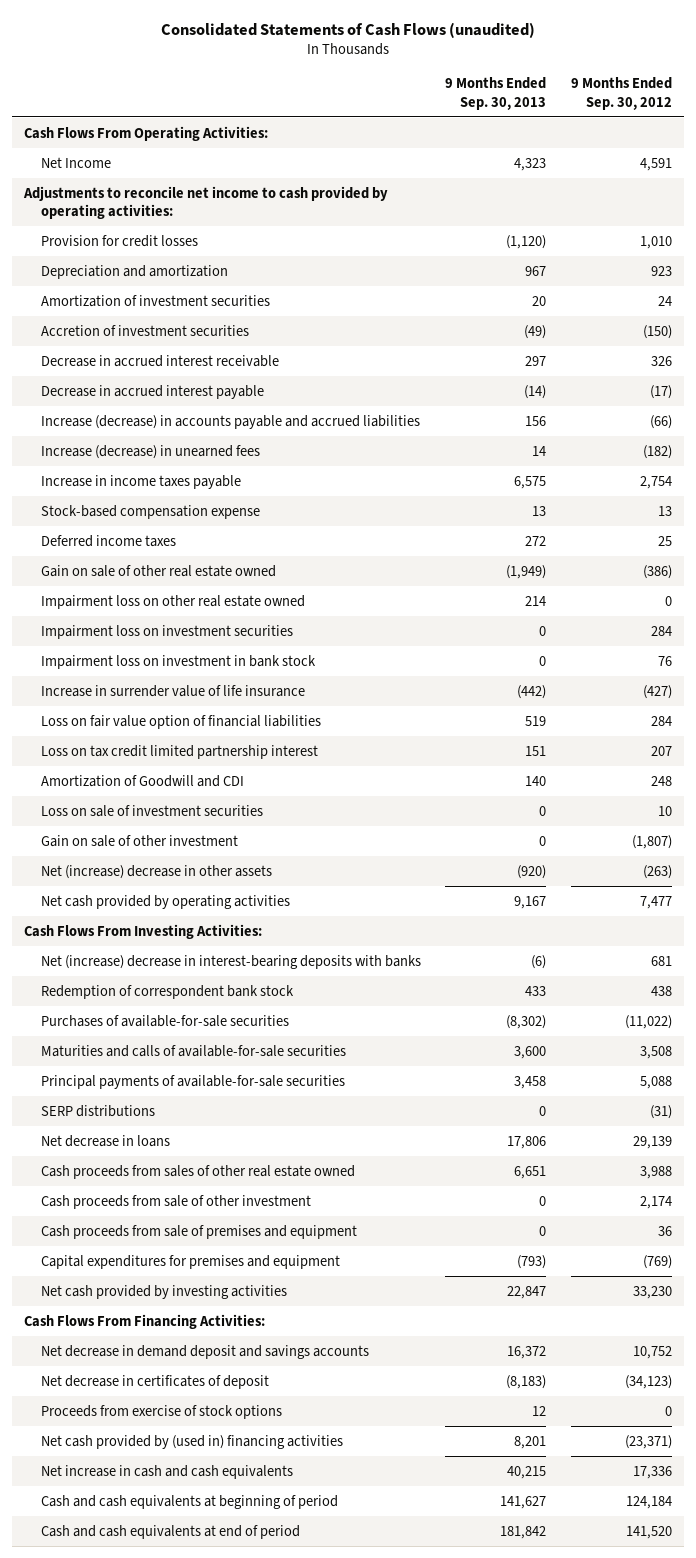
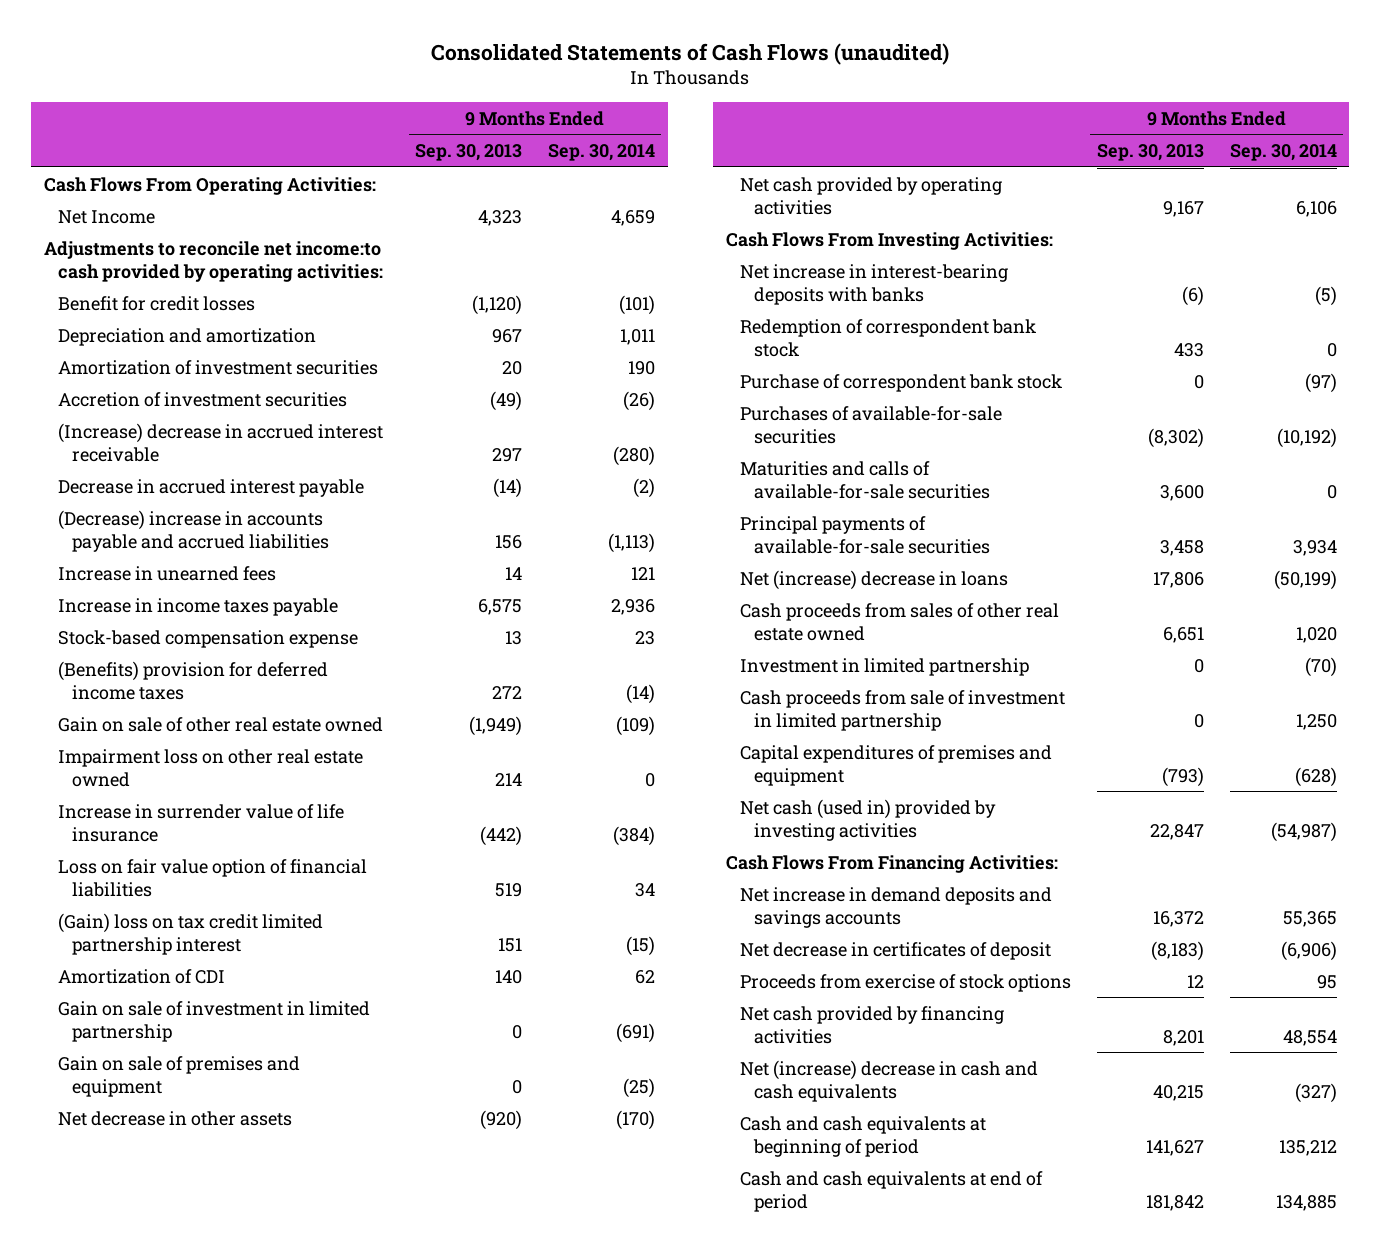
[570,77,672,110] 9 Months Ended Sep. 30, 2012 -> none
none -> [547,144,655,162] Sep. 30, 2014
[23,185,389,220] Adjustments to reconcile net income to cash provided by operating activities: -> [44,240,384,282] Adjustments to reconcile net income:to cash provided by operating activities:
[41,234,199,247] Provision for credit losses -> [58,295,256,311] Benefit for credit losses
[41,354,280,367] Decrease in accrued interest receivable -> [58,422,384,462] (Increase) decrease in accrued interest receivable
[41,414,421,429] Increase (decrease) in accounts payable and accrued liabilities -> [58,509,330,552] (Decrease) increase in accounts payable and accrued liabilities
[41,444,261,459] Increase (decrease) in unearned fees -> [58,565,277,581] Increase in unearned fees
[41,534,177,547] Deferred income taxes -> [58,660,329,700] (Benefits) provision for deferred income taxes
[41,624,294,639] Impairment loss on investment securities -> none
[41,654,317,669] Impairment loss on investment in bank stock -> none
[41,804,264,817] Loss on sale of investment securities -> none
[41,744,319,759] Loss on tax credit limited partnership interest -> [58,912,324,955] (Gain) loss on tax credit limited partnership interest
[41,774,245,787] Amortization of Goodwill and CDI -> [58,968,226,984] Amortization of CDI
[41,834,239,847] Gain on sale of other investment -> [58,1000,371,1042] Gain on sale of investment in limited partnership
none -> [58,1055,301,1097] Gain on sale of premises and equipment
[41,864,273,879] Net (increase) decrease in other assets -> [58,1110,293,1126] Net decrease in other assets
[41,954,422,969] Net (increase) decrease in interest-bearing deposits with banks -> [740,263,1009,305] Net increase in interest-bearing deposits with banks
none -> [740,373,1063,392] Purchase of correspondent bank stock
[41,1104,156,1117] SERP distributions -> none
[41,1134,171,1147] Net decrease in loans -> [740,569,1009,590] Net (increase) decrease in loans
[41,1224,358,1239] Cash proceeds from sale of premises and equipment -> none
none -> [740,657,1030,676] Investment in limited partnership
[41,1194,312,1209] Cash proceeds from sale of other investment -> [740,689,1066,731] Cash proceeds from sale of investment in limited partnership
[41,1254,341,1269] Capital expenditures for premises and equipment -> [740,744,1053,786] Capital expenditures of premises and equipment
[41,1284,288,1299] Net cash provided by investing activities -> [740,798,997,841] Net cash (used in) provided by investing activities
[41,1344,370,1359] Net decrease in demand deposit and savings accounts -> [740,886,1053,928] Net increase in demand deposits and savings accounts
[41,1434,344,1449] Net cash provided by (used in) financing activities -> [740,1005,1005,1044] Net cash provided by financing activities
[41,1464,294,1479] Net increase in cash and cash equivalents -> [740,1059,1039,1102] Net (increase) decrease in cash and cash equivalents

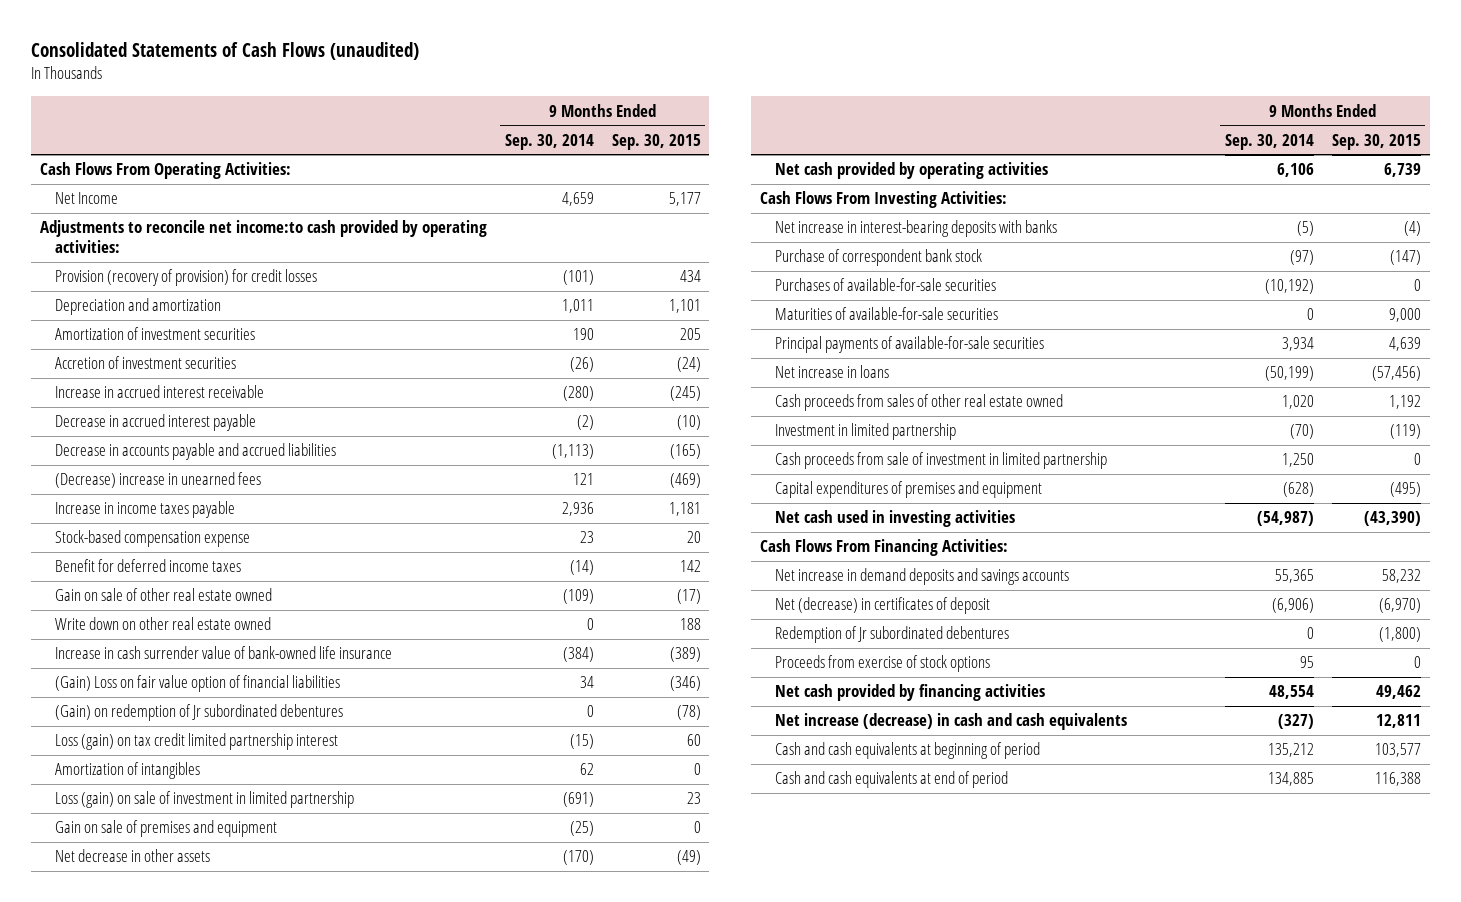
[415,144,523,162] Sep. 30, 2013 -> none
none -> [611,133,701,150] Sep. 30, 2015
[58,295,256,311] Benefit for credit losses -> [54,269,317,287] Provision (recovery of provision) for credit losses
[58,422,384,462] (Increase) decrease in accrued interest receivable -> [54,385,264,399] Increase in accrued interest receivable
[58,509,330,552] (Decrease) increase in accounts payable and accrued liabilities -> [54,443,336,461] Decrease in accounts payable and accrued liabilities
[58,565,277,581] Increase in unearned fees -> [54,472,261,489] (Decrease) increase in unearned fees
[58,660,329,700] (Benefits) provision for deferred income taxes -> [54,559,241,573] Benefit for deferred income taxes
[58,748,364,787] Impairment loss on other real estate owned -> [54,617,271,631] Write down on other real estate owned
[58,803,345,842] Increase in surrender value of life insurance -> [54,646,392,660] Increase in cash surrender value of bank-owned life insurance
[58,858,368,897] Loss on fair value option of financial liabilities -> [54,675,340,693] (Gain) Loss on fair value option of financial liabilities
none -> [54,704,343,722] (Gain) on redemption of Jr subordinated debentures
[58,912,324,955] (Gain) loss on tax credit limited partnership interest -> [54,733,338,751] Loss (gain) on tax credit limited partnership interest
[58,968,226,984] Amortization of CDI -> [54,762,200,780] Amortization of intangibles
[58,1000,371,1042] Gain on sale of investment in limited partnership -> [54,791,354,809] Loss (gain) on sale of investment in limited partnership
[740,318,1037,357] Redemption of correspondent bank stock -> none
[740,460,991,499] Maturities and calls of available-for-sale securities -> [775,307,999,321] Maturities of available-for-sale securities
[740,569,1009,590] Net (increase) decrease in loans -> [775,365,890,379] Net increase in loans
[740,798,997,841] Net cash (used in) provided by investing activities -> [775,510,1016,528] Net cash used in investing activities
[740,941,1052,960] Net decrease in certificates of deposit -> [775,597,991,615] Net (decrease) in certificates of deposit
none -> [775,626,1010,644] Redemption of Jr subordinated debentures
[740,1059,1039,1102] Net (increase) decrease in cash and cash equivalents -> [775,713,1128,731] Net increase (decrease) in cash and cash equivalents

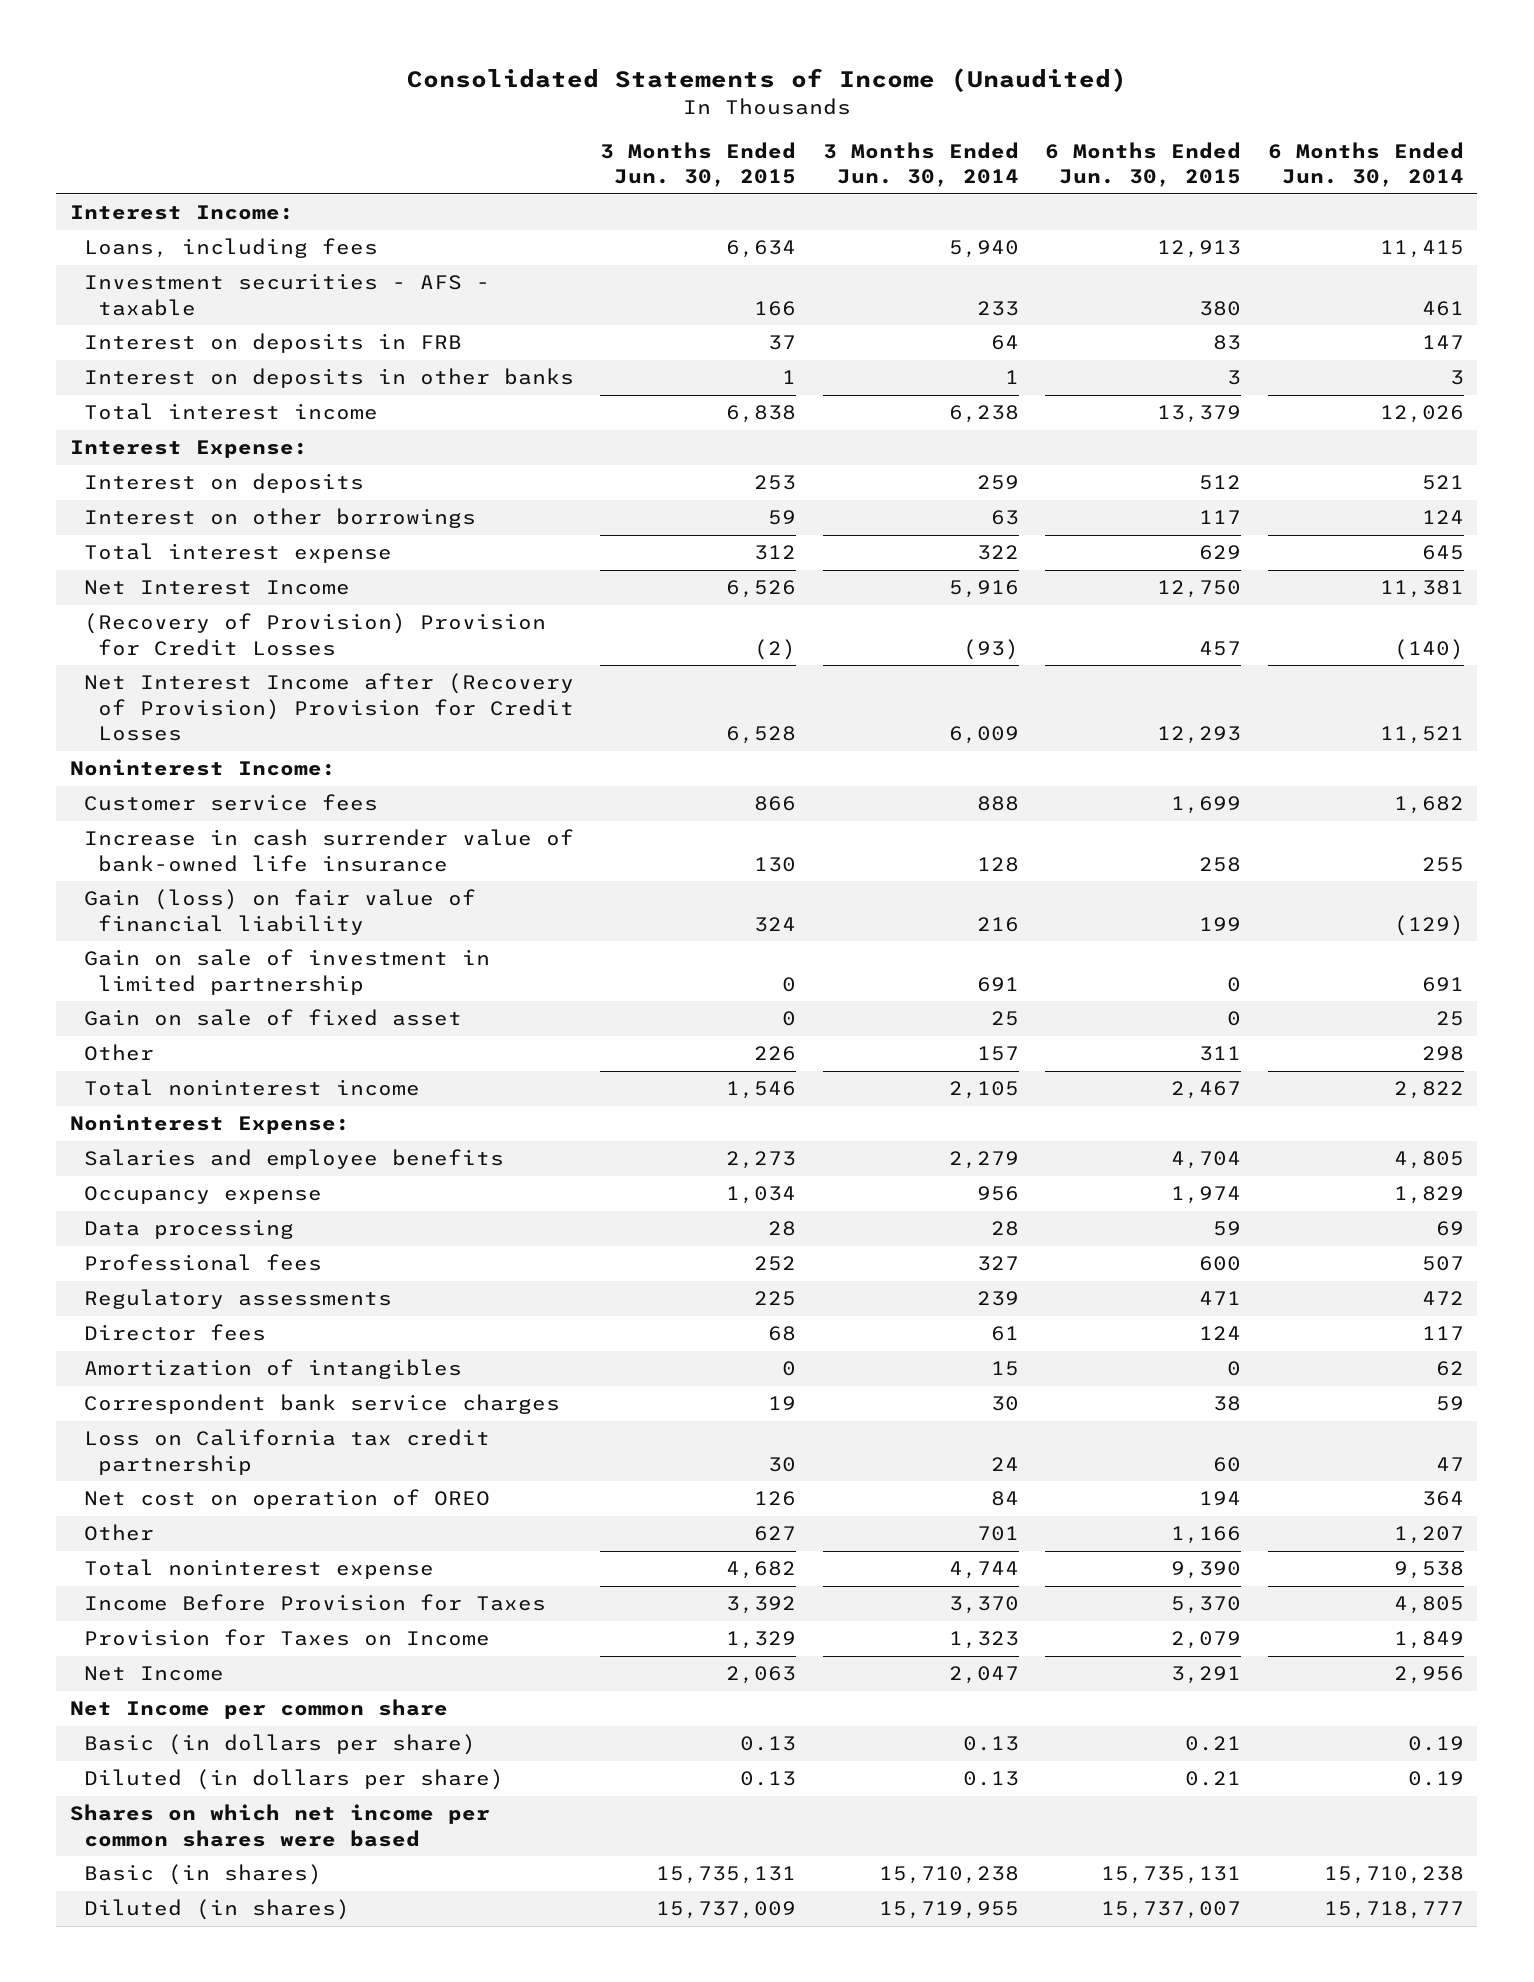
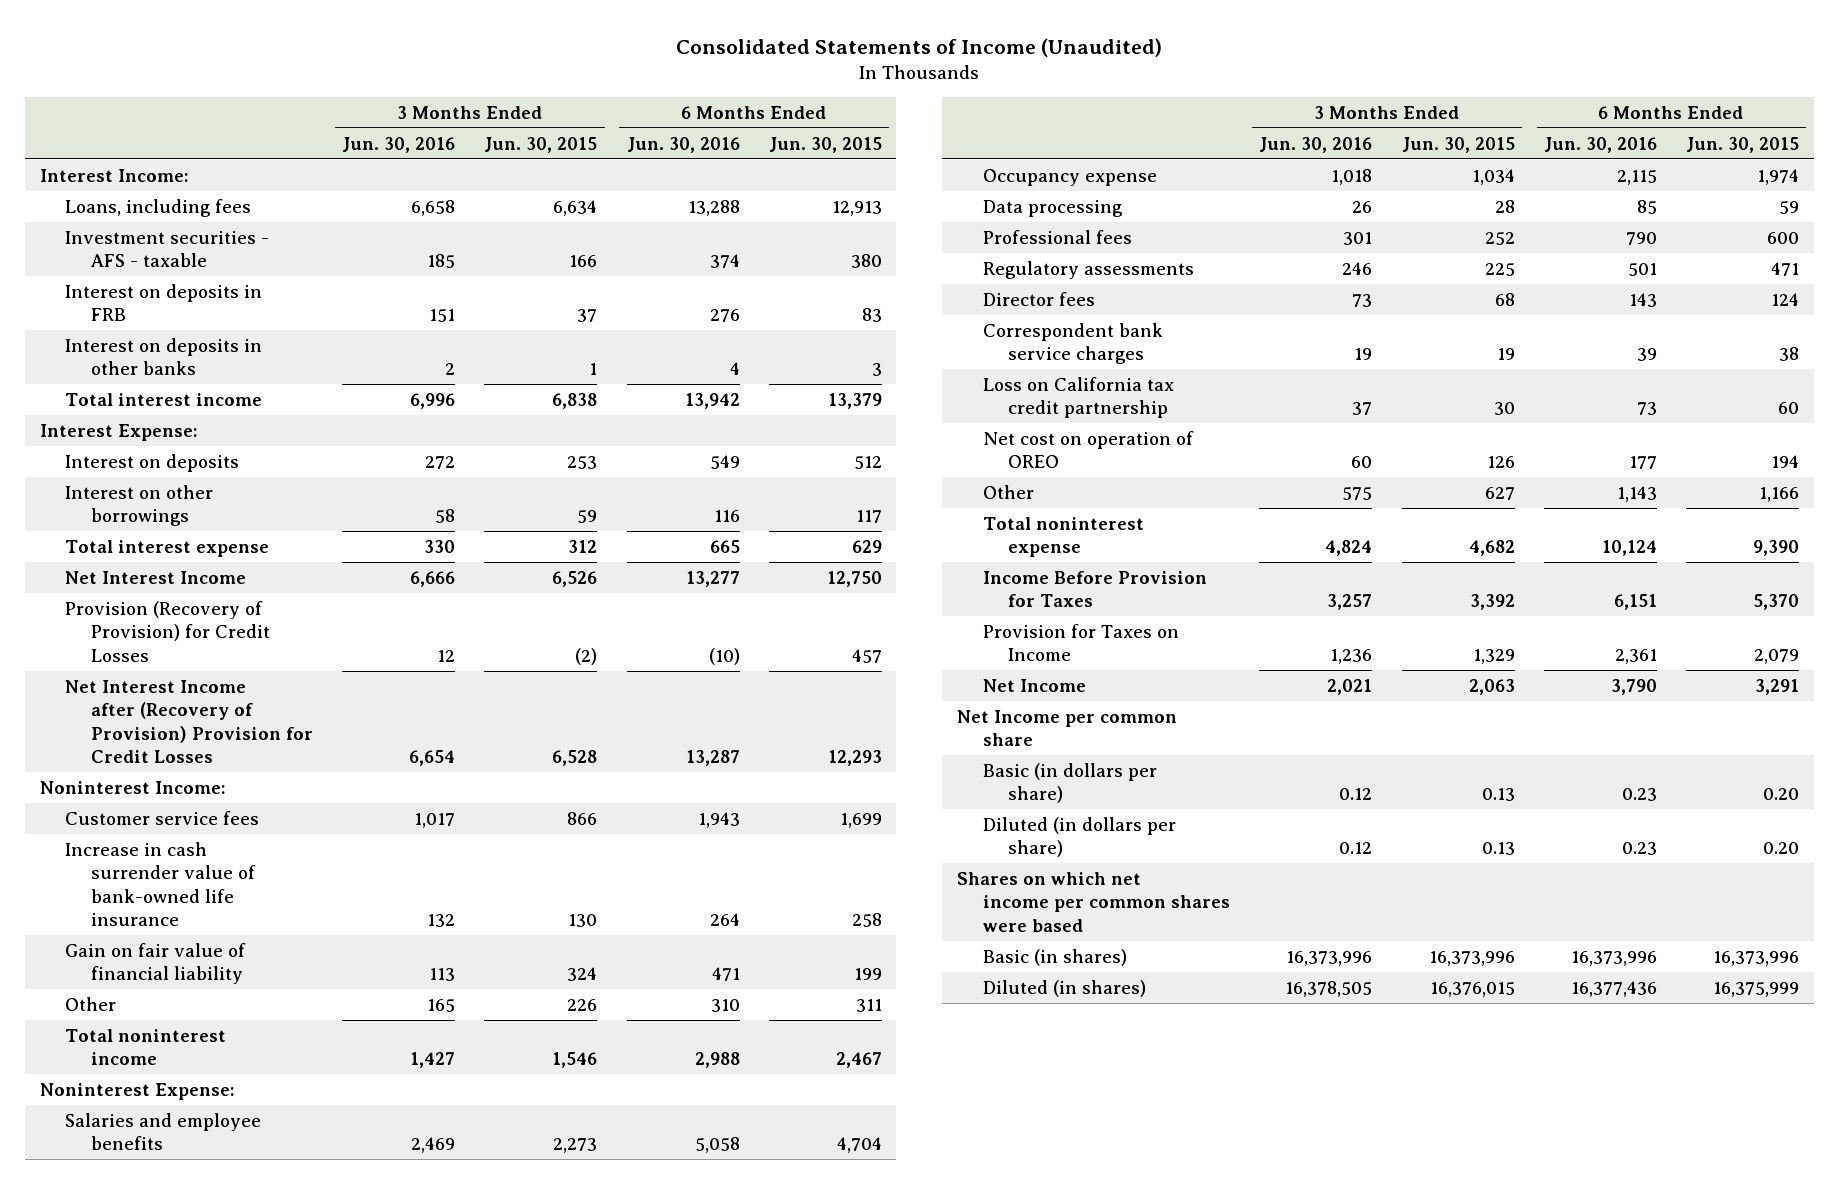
[822,141,1019,188] 3 Months Ended Jun. 30, 2014 -> none
[1267,141,1464,188] 6 Months Ended Jun. 30, 2014 -> none
none -> [342,136,456,153] Jun. 30, 2016
none -> [626,136,740,153] Jun. 30, 2016
[83,613,546,656] (Recovery of Provision) Provision for Credit Losses -> [65,600,271,662] Provision (Recovery of Provision) for Credit Losses
[83,949,490,995] Gain on sale of investment in limited partnership -> none
[83,1009,462,1027] Gain on sale of fixed asset -> none
[83,889,476,935] Gain (loss) on fair value of financial liability -> [65,942,247,985] Gain on fair value of financial liability
[83,1359,462,1380] Amortization of intangibles -> none
[1185,1736,1242,1752] 0.21 -> [1762,788,1799,801] 0.20
[1185,1771,1242,1787] 0.21 -> [1762,842,1799,855] 0.20
[656,1866,797,1885] 15,735,131 -> [1428,950,1515,966] 16,373,996
[1101,1866,1242,1885] 15,735,131 -> [1712,950,1799,966] 16,373,996
[656,1901,797,1920] 15,737,009 -> [1429,981,1515,997] 16,376,015
[1101,1901,1242,1920] 15,737,007 -> [1712,981,1799,997] 16,375,999

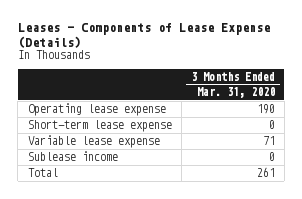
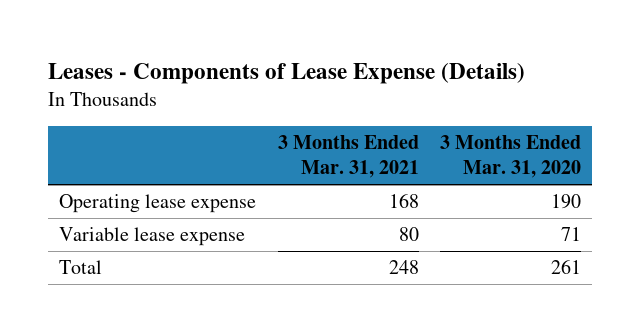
none -> [277,134,419,179] 3 Months Ended Mar. 31, 2021
[27,120,172,133] Short-term lease expense -> none
[27,151,118,162] Sublease income -> none

